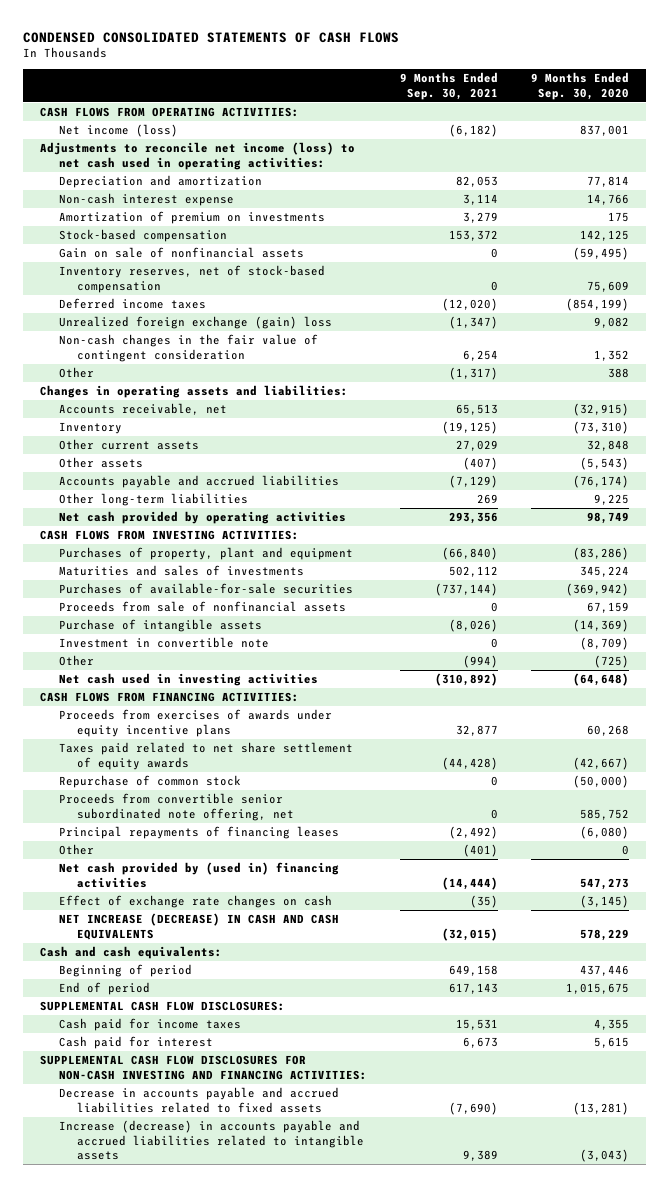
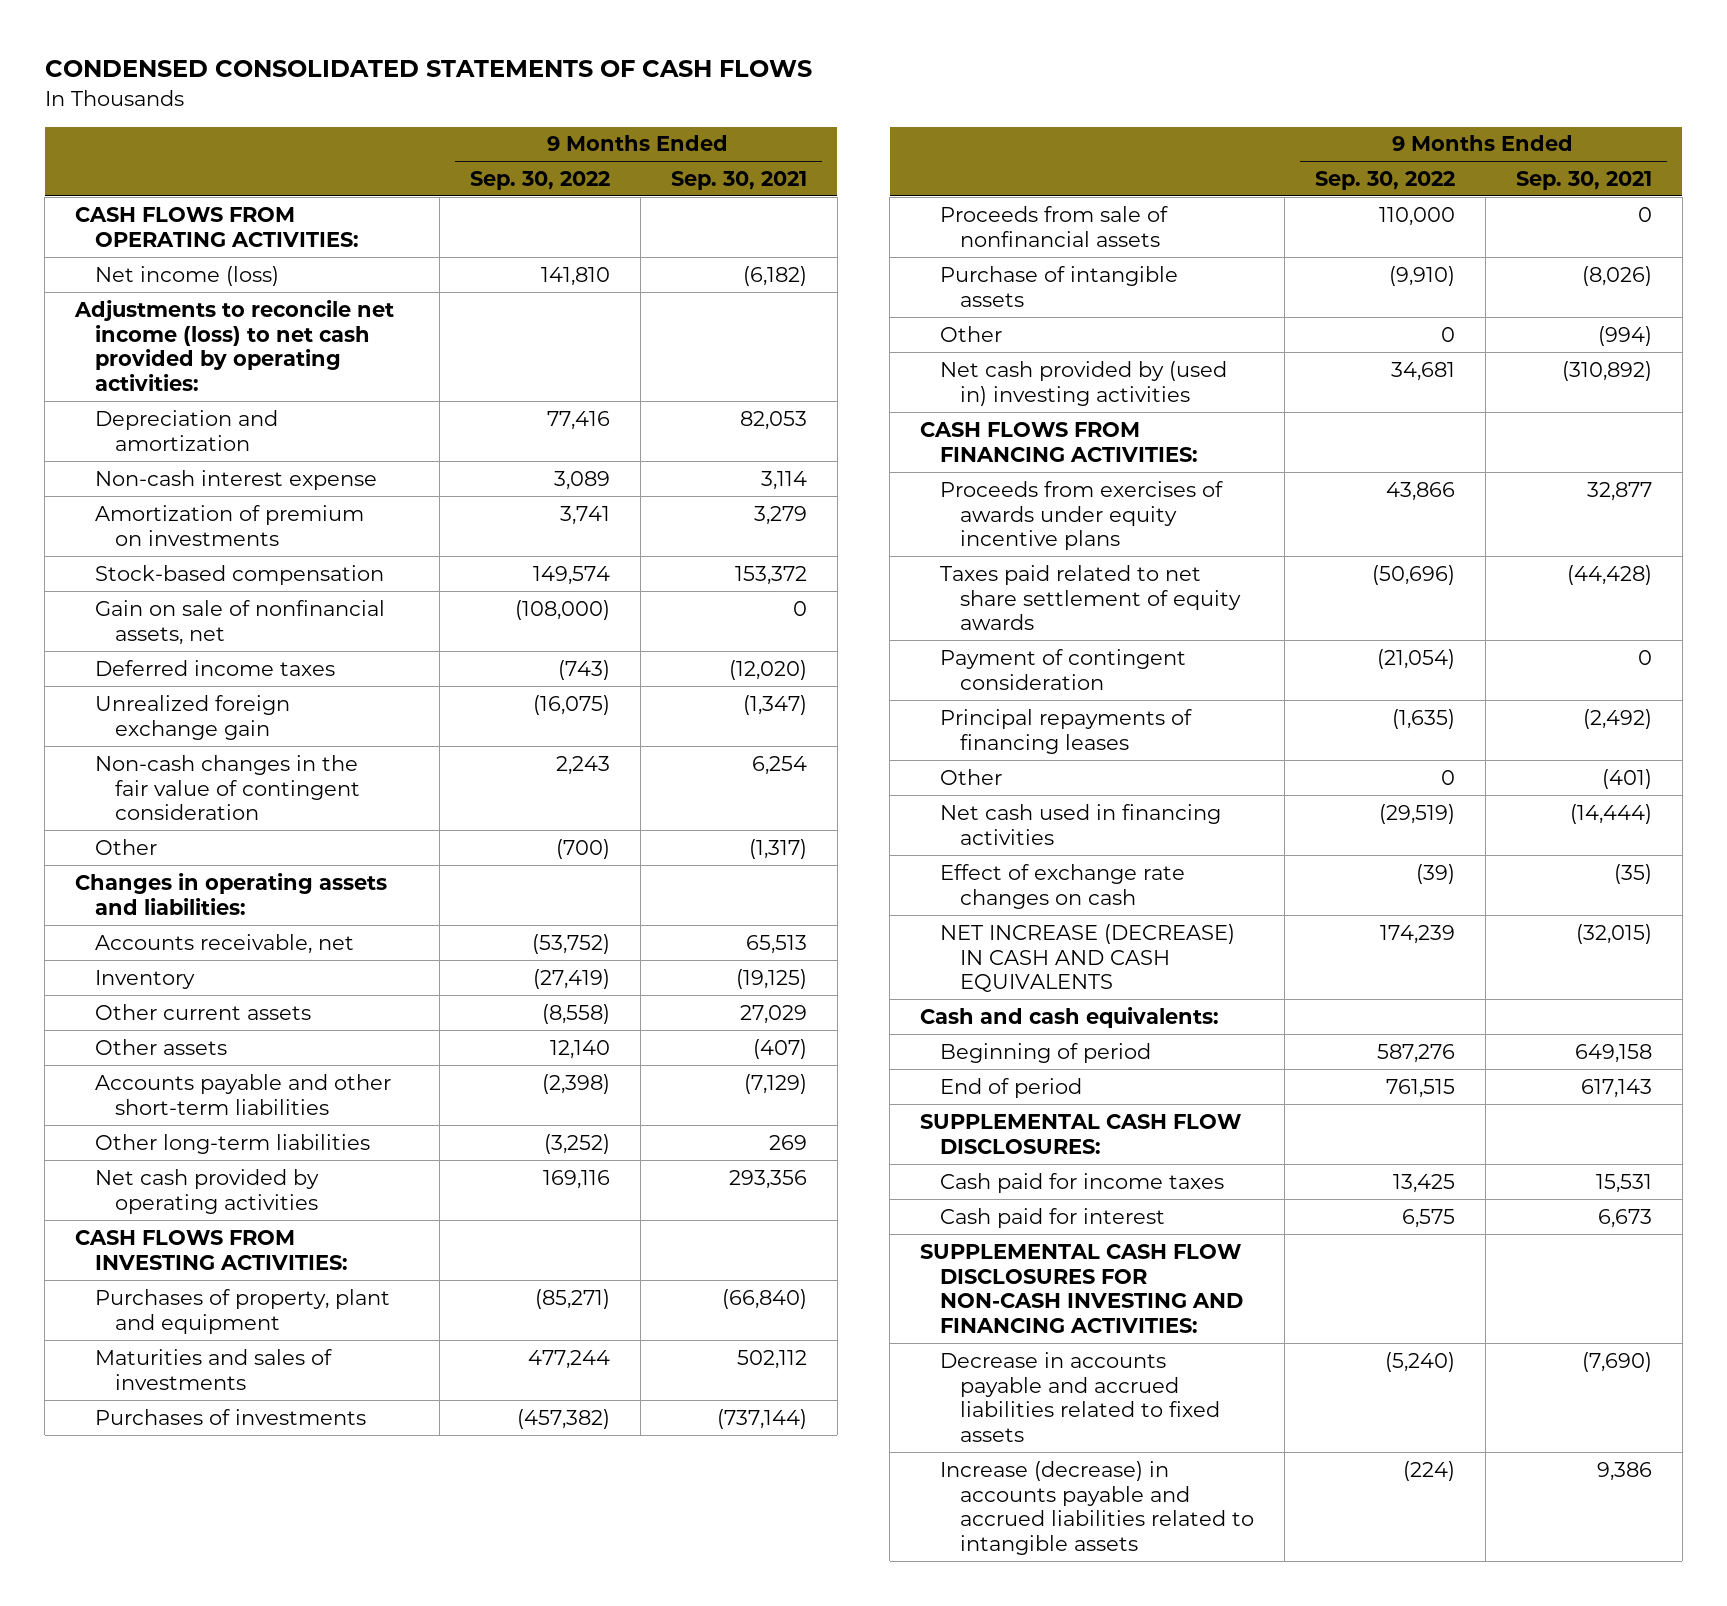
[531,72,630,100] 9 Months Ended Sep. 30, 2020 -> none
none -> [469,170,610,190] Sep. 30, 2022
[40,142,356,170] Adjustments to reconcile net income (loss) to net cash used in operating activities: -> [74,299,395,392] Adjustments to reconcile net income (loss) to net cash provided by operating activities:
[58,265,325,293] Inventory reserves, net of stock-based compensation -> none
[58,247,304,259] Gain on sale of nonfinancial assets -> [95,599,386,645] Gain on sale of nonfinancial assets, net
[58,316,332,330] Unrealized foreign exchange (gain) loss -> [95,694,291,740] Unrealized foreign exchange gain
[58,475,339,489] Accounts payable and accrued liabilities -> [95,1073,392,1115] Accounts payable and other short-term liabilities
[58,583,353,595] Purchases of available-for-sale securities -> [95,1408,367,1425] Purchases of investments
[58,637,269,649] Investment in convertible note -> none
[58,673,318,687] Net cash used in investing activities -> [940,360,1228,406] Net cash provided by (used in) investing activities
[58,775,241,789] Repurchase of common stock -> none
[58,793,295,821] Proceeds from convertible senior subordinated note offering, net -> none
none -> [940,648,1187,690] Payment of contingent consideration
[58,862,339,888] Net cash provided by (used in) financing activities -> [940,803,1222,845] Net cash used in financing activities
[462,1149,498,1161] 9,389 -> [1596,1461,1652,1481] 9,386

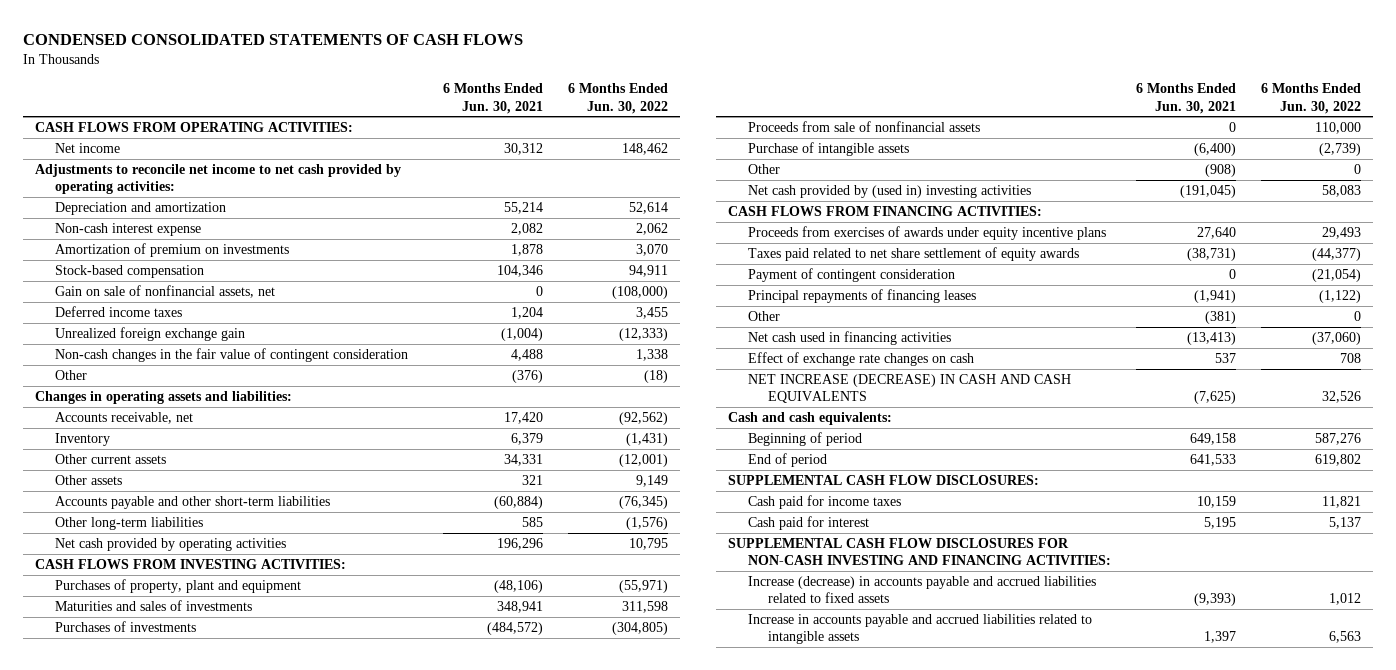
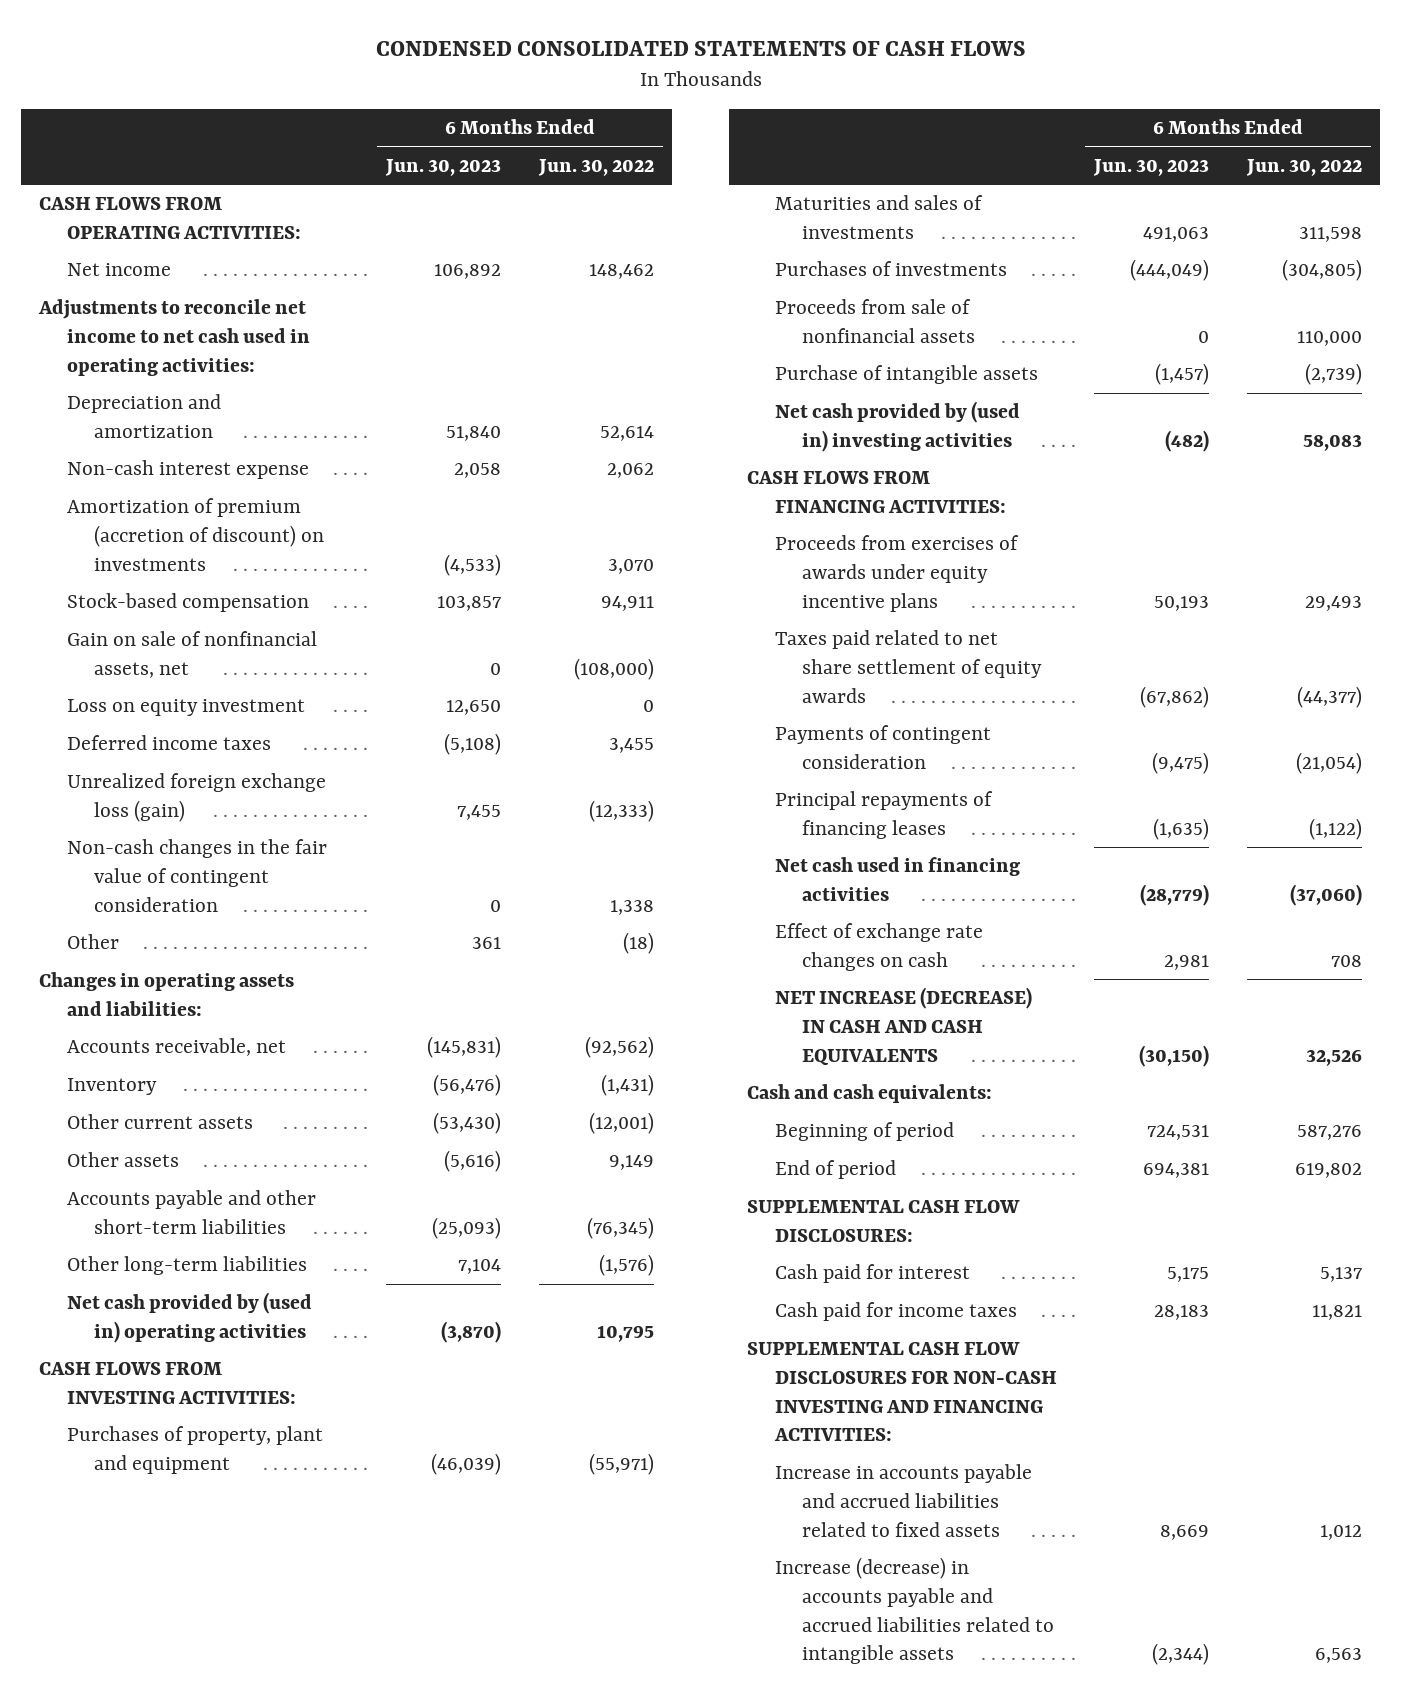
[442,83,543,114] 6 Months Ended Jun. 30, 2021 -> none
none -> [385,158,502,176] Jun. 30, 2023
[35,164,402,195] Adjustments to reconcile net income to net cash provided by operating activities: -> [38,299,310,376] Adjustments to reconcile net income to net cash used in operating activities:
[55,243,290,258] Amortization of premium on investments -> [66,498,325,571] Amortization of premium (accretion of discount) on investments
none -> [66,699,305,717] Loss on equity investment
[55,327,246,342] Unrealized foreign exchange gain -> [66,773,326,822] Unrealized foreign exchange loss (gain)
[55,538,287,552] Net cash provided by operating activities -> [66,1292,312,1343] Net cash provided by (used in) operating activities
[747,164,780,175] Other -> none
[747,268,955,283] Payment of contingent consideration -> [774,725,991,769] Payments of contingent consideration
[747,311,780,322] Other -> none
[747,495,901,510] Cash paid for income taxes -> [774,1302,1017,1322] Cash paid for income taxes
[747,576,1096,604] Increase (decrease) in accounts payable and accrued liabilities related to fixed assets -> [774,1464,1032,1537] Increase in accounts payable and accrued liabilities related to fixed assets
[747,614,1092,645] Increase in accounts payable and accrued liabilities related to intangible assets -> [774,1557,1055,1665] Increase (decrease) in accounts payable and accrued liabilities related to intangible assets

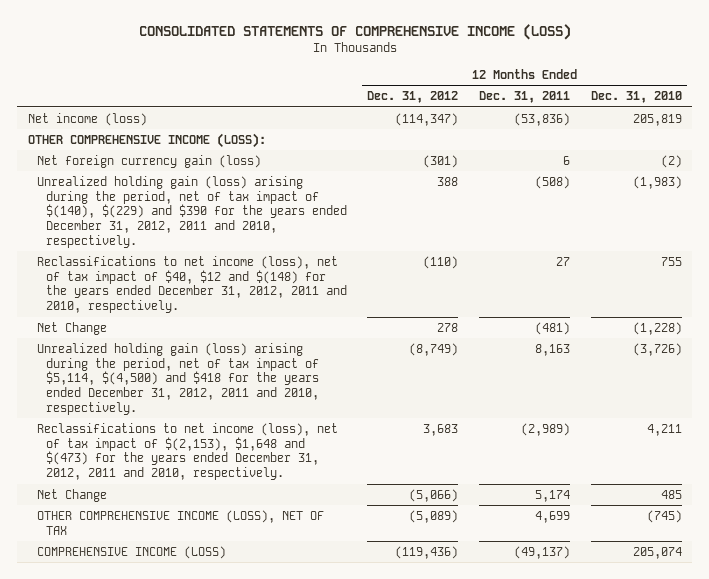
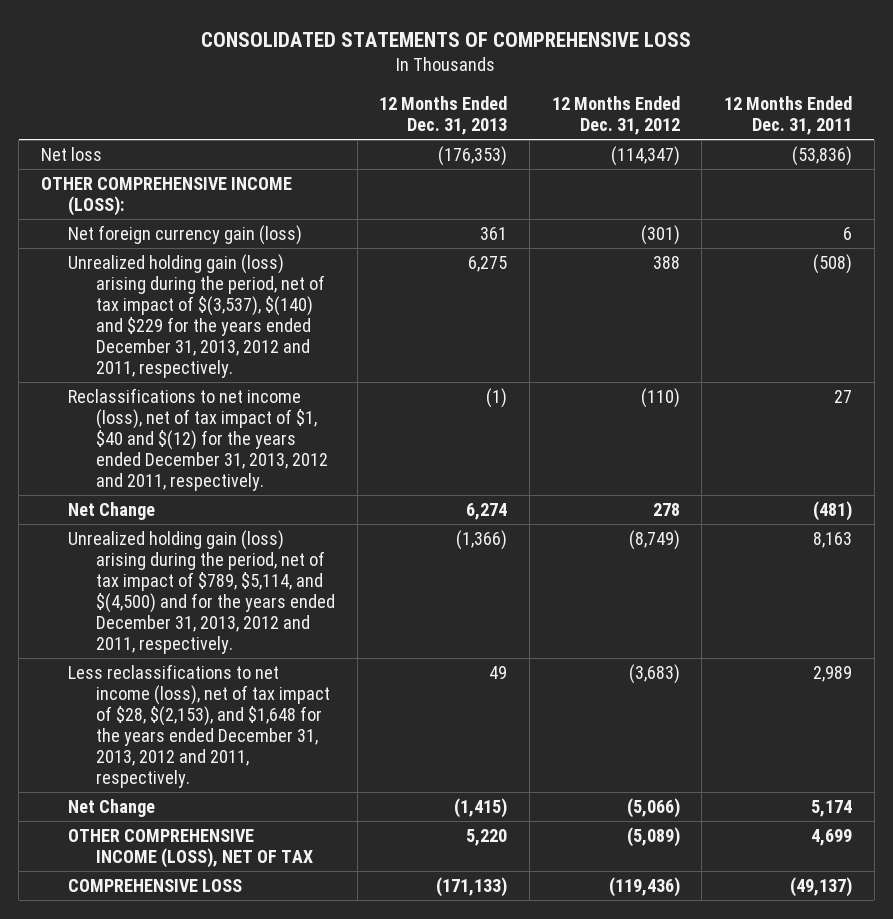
[138,24,571,41] CONSOLIDATED STATEMENTS OF COMPREHENSIVE INCOME (LOSS) -> [201,31,692,47] CONSOLIDATED STATEMENTS OF COMPREHENSIVE LOSS
[590,91,682,104] Dec. 31, 2010 -> none
none -> [379,95,508,135] 12 Months Ended Dec. 31, 2013
[27,112,147,126] Net income (loss) -> [40,146,102,161] Net loss
[36,175,347,248] Unrealized holding gain (loss) arising during the period, net of tax impact of $(140), $(229) and $390 for the years ended December 31, 2012, 2011 and 2010, respectively. -> [68,253,326,379] Unrealized holding gain (loss) arising during the period, net of tax impact of $(3,537), $(140) and $229 for the years ended December 31, 2013, 2012 and 2011, respectively.
[36,255,347,314] Reclassifications to net income (loss), net of tax impact of $40, $12 and $(148) for the years ended December 31, 2012, 2011 and 2010, respectively. -> [68,387,329,492] Reclassifications to net income (loss), net of tax impact of $1, $40 and $(12) for the years ended December 31, 2013, 2012 and 2011, respectively.
[36,342,319,415] Unrealized holding gain (loss) arising during the period, net of tax impact of $5,114, $(4,500) and $418 for the years ended December 31, 2012, 2011 and 2010, respectively. -> [68,529,336,655] Unrealized holding gain (loss) arising during the period, net of tax impact of $789, $5,114, and $(4,500) and for the years ended December 31, 2013, 2012 and 2011, respectively.
[36,422,338,481] Reclassifications to net income (loss), net of tax impact of $(2,153), $1,648 and $(473) for the years ended December 31, 2012, 2011 and 2010, respectively. -> [68,663,331,789] Less reclassifications to net income (loss), net of tax impact of $28, $(2,153), and $1,648 for the years ended December 31, 2013, 2012 and 2011, respectively.
[423,423,459,436] 3,683 -> [628,663,680,684] (3,683)
[521,422,571,436] (2,989) -> [812,665,852,682] 2,989
[36,545,226,559] COMPREHENSIVE INCOME (LOSS) -> [68,878,243,892] COMPREHENSIVE LOSS

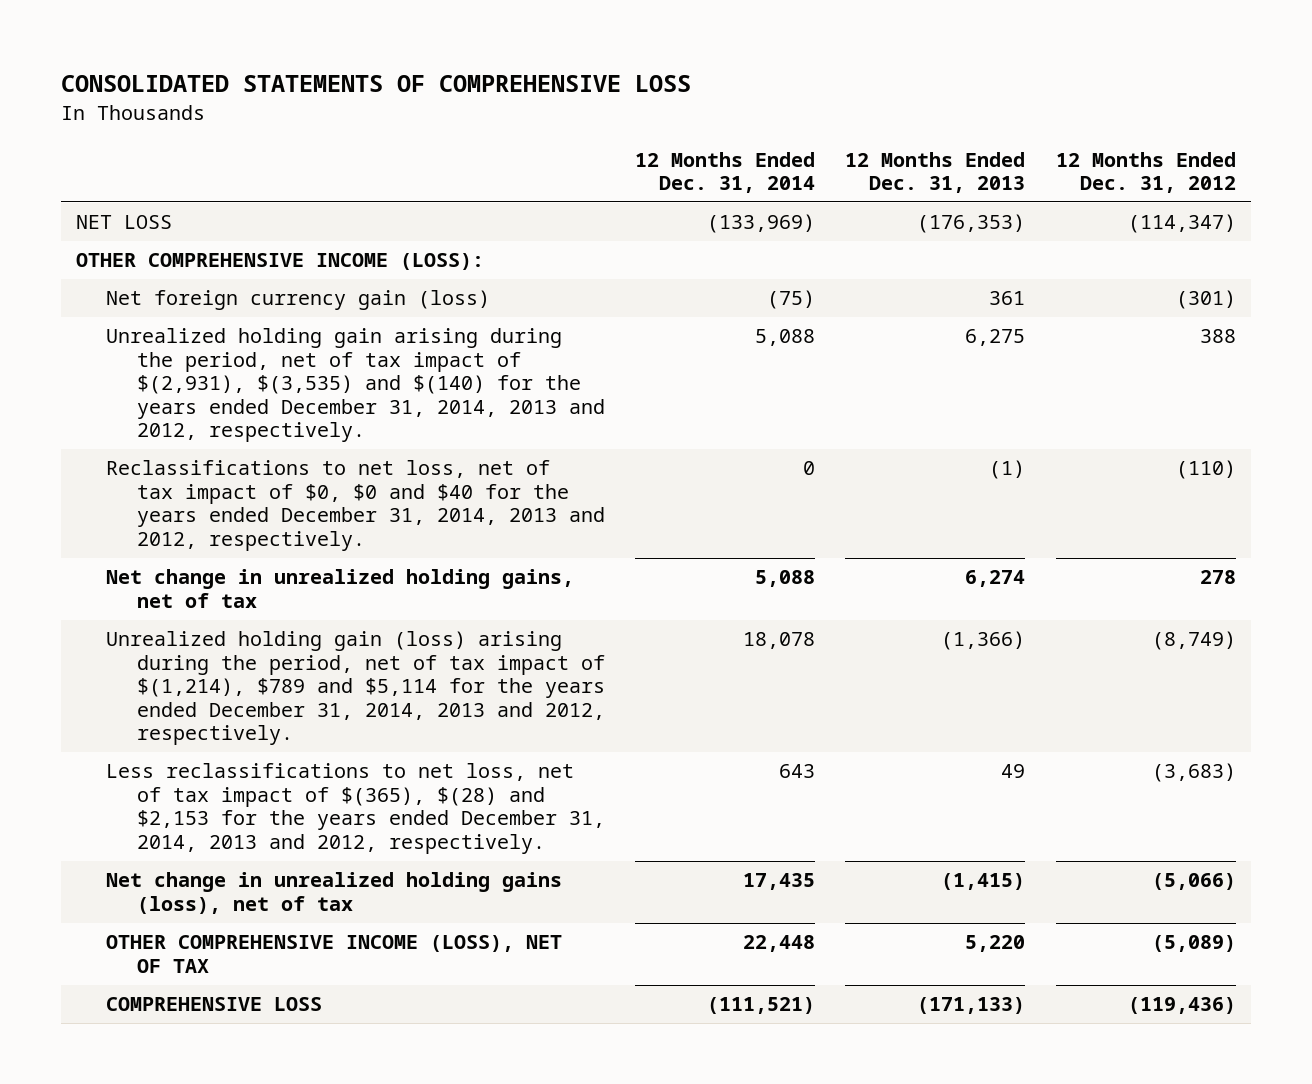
[723,95,852,135] 12 Months Ended Dec. 31, 2011 -> none
none -> [635,151,816,193] 12 Months Ended Dec. 31, 2014
[40,146,102,161] Net loss -> [76,215,173,230] NET LOSS
[68,253,326,379] Unrealized holding gain (loss) arising during the period, net of tax impact of $(3,537), $(140) and $229 for the years ended December 31, 2013, 2012 and 2011, respectively. -> [106,328,605,443] Unrealized holding gain arising during the period, net of tax impact of $(2,931), $(3,535) and $(140) for the years ended December 31, 2014, 2013 and 2012, respectively.
[68,387,329,492] Reclassifications to net income (loss), net of tax impact of $1, $40 and $(12) for the years ended December 31, 2013, 2012 and 2011, respectively. -> [106,460,605,551] Reclassifications to net loss, net of tax impact of $0, $0 and $40 for the years ended December 31, 2014, 2013 and 2012, respectively.
[68,501,156,520] Net Change -> [106,569,575,608] Net change in unrealized holding gains, net of tax
[68,529,336,655] Unrealized holding gain (loss) arising during the period, net of tax impact of $789, $5,114, and $(4,500) and for the years ended December 31, 2013, 2012 and 2011, respectively. -> [106,631,605,746] Unrealized holding gain (loss) arising during the period, net of tax impact of $(1,214), $789 and $5,114 for the years ended December 31, 2014, 2013 and 2012, respectively.
[68,663,331,789] Less reclassifications to net income (loss), net of tax impact of $28, $(2,153), and $1,648 for the years ended December 31, 2013, 2012 and 2011, respectively. -> [106,763,605,854] Less reclassifications to net loss, net of tax impact of $(365), $(28) and $2,153 for the years ended December 31, 2014, 2013 and 2012, respectively.
[68,798,156,817] Net Change -> [106,872,563,914] Net change in unrealized holding gains (loss), net of tax

